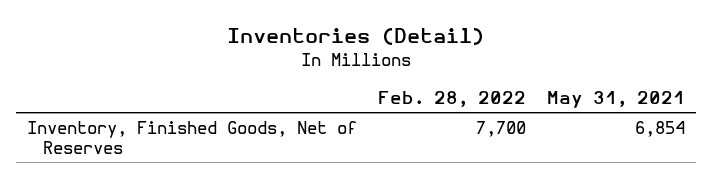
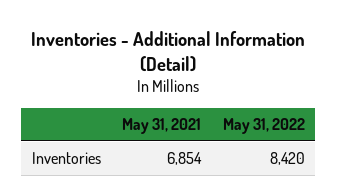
[226,27,484,45] Inventories (Detail) -> [31,30,306,72] Inventories - Additional Information (Detail)
[377,91,526,108] Feb. 28, 2022 -> none
none -> [222,118,305,135] May 31, 2022
[26,121,357,154] Inventory, Finished Goods, Net of Reserves -> [32,152,102,165] Inventories

